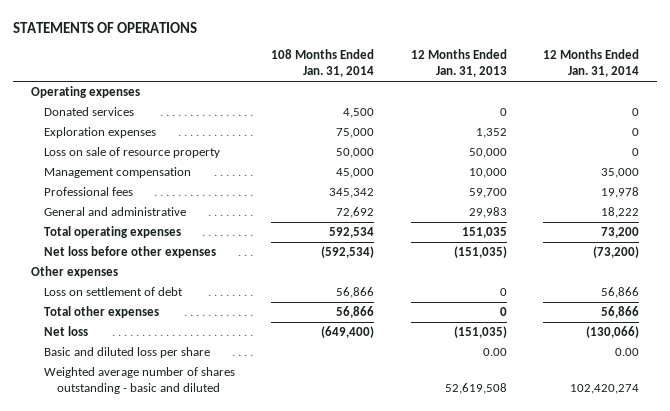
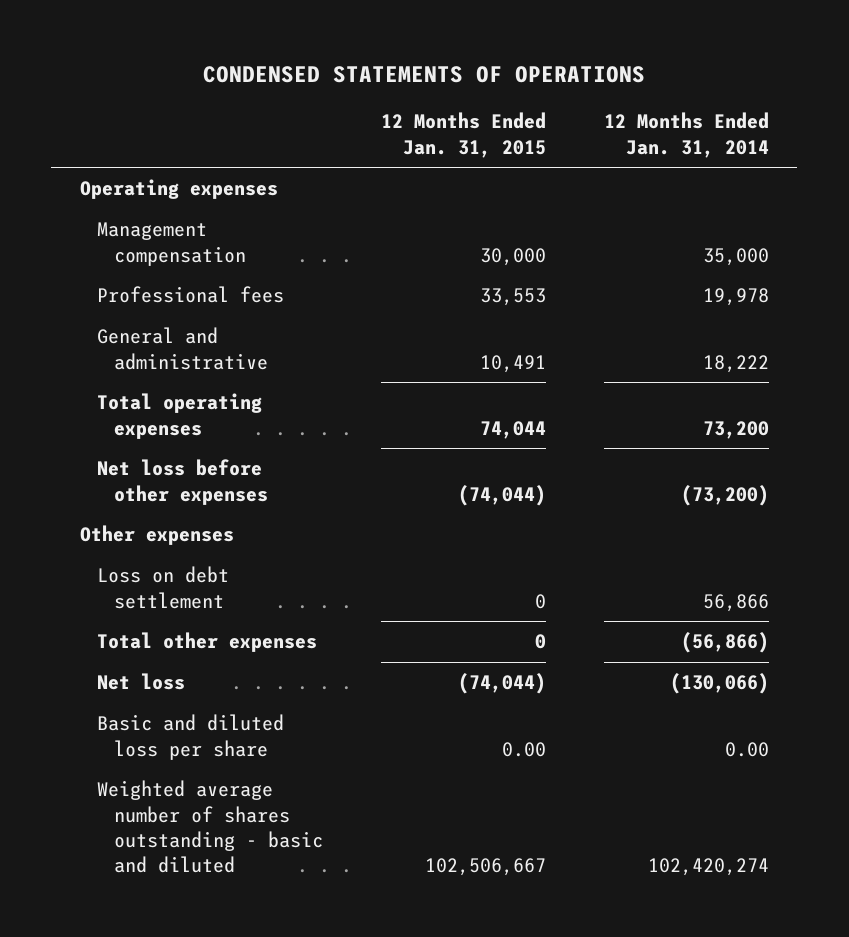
[12,21,197,33] STATEMENTS OF OPERATIONS -> [203,65,646,83] CONDENSED STATEMENTS OF OPERATIONS
[271,49,375,78] 108 Months Ended Jan. 31, 2014 -> none
[410,49,507,78] 12 Months Ended Jan. 31, 2013 -> none
none -> [381,112,547,158] 12 Months Ended Jan. 31, 2015
[43,107,134,117] Donated services -> none
[43,127,156,139] Exploration expenses -> none
[43,147,220,159] Loss on sale of resource property -> none
[43,287,183,297] Loss on settlement of debt -> [97,566,230,609] Loss on debt settlement
[601,306,640,319] 56,866 -> [680,632,769,654] (56,866)

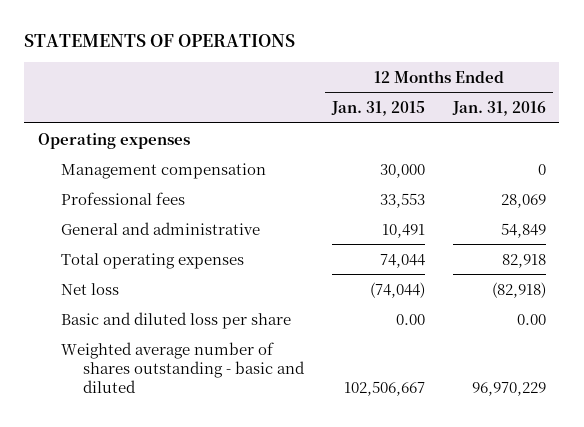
[203,65,646,83] CONDENSED STATEMENTS OF OPERATIONS -> [24,34,296,48] STATEMENTS OF OPERATIONS
[603,112,769,158] 12 Months Ended Jan. 31, 2014 -> none
none -> [451,100,546,116] Jan. 31, 2016
[97,459,269,505] Net loss before other expenses -> none
[80,525,235,546] Other expenses -> none
[97,566,230,609] Loss on debt settlement -> none
[97,632,318,653] Total other expenses -> none

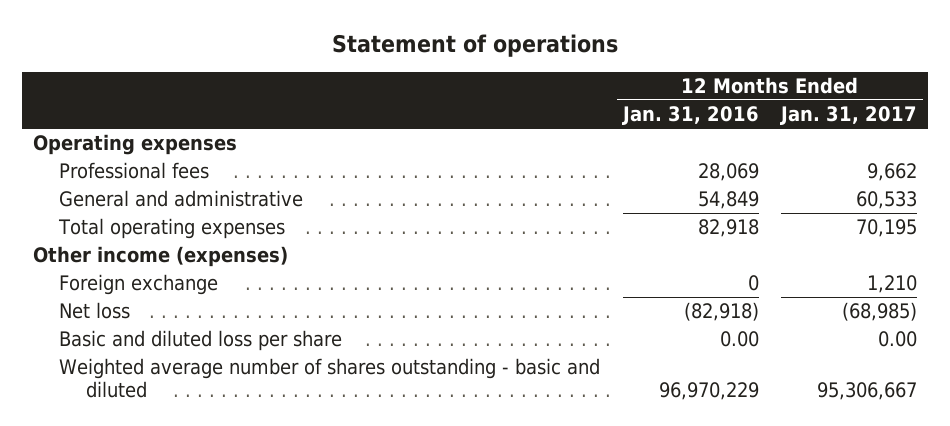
[24,34,296,48] STATEMENTS OF OPERATIONS -> [332,34,619,58] Statement of operations
[331,100,426,116] Jan. 31, 2015 -> none
none -> [780,106,918,126] Jan. 31, 2017
[60,162,266,179] Management compensation -> none
none -> [33,246,289,268] Other income (expenses)
none -> [59,274,219,296] Foreign exchange

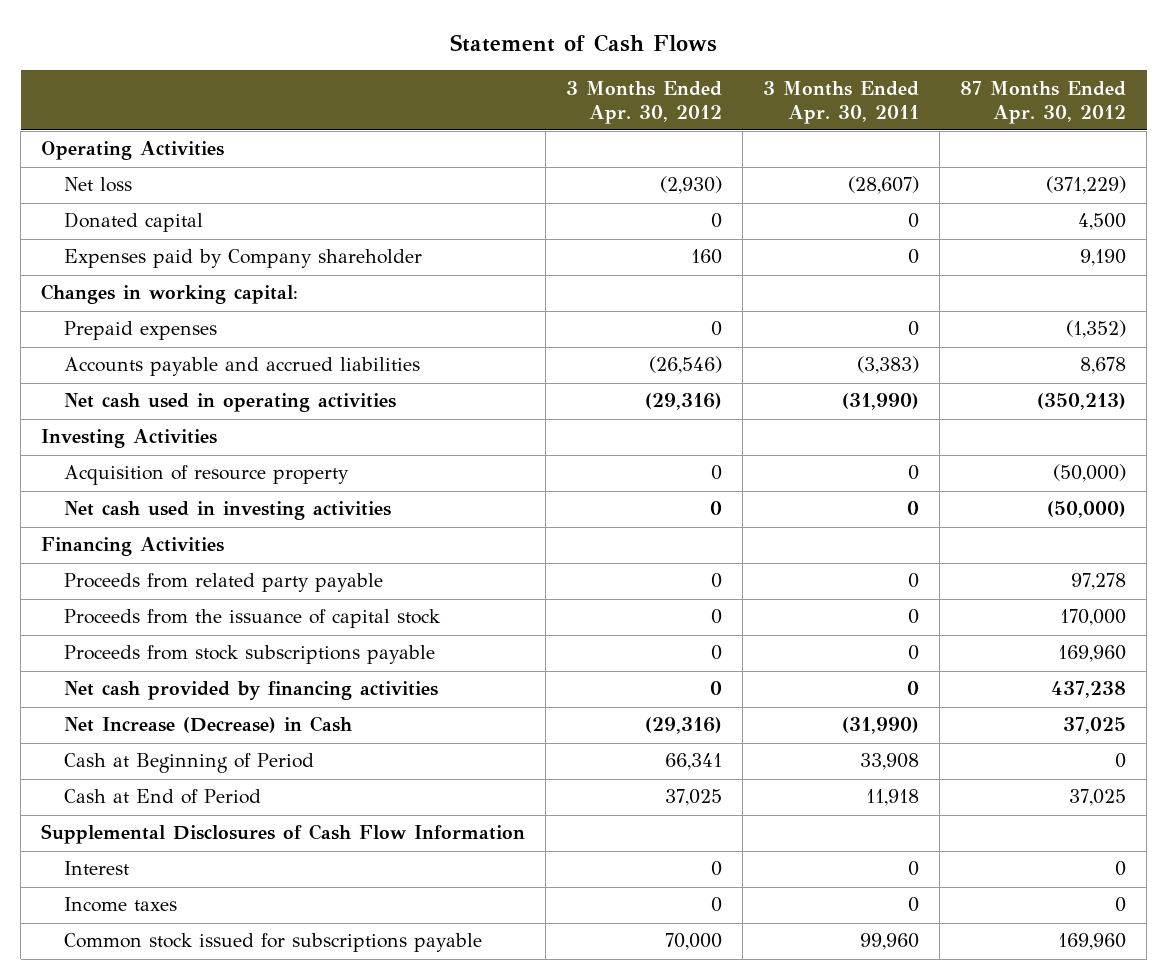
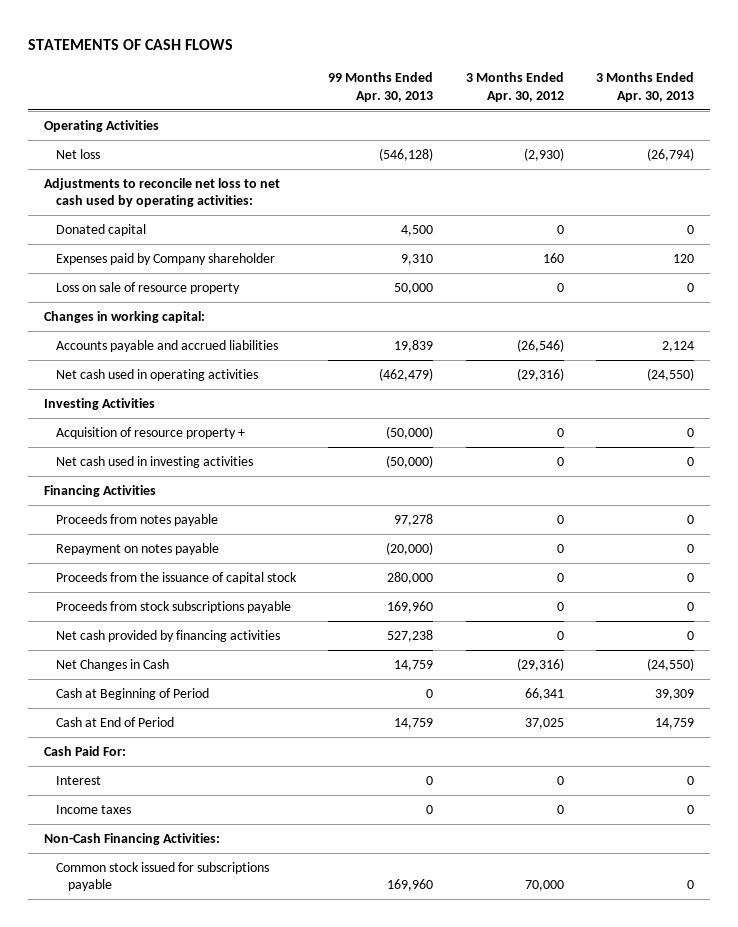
[449,34,717,53] Statement of Cash Flows -> [28,38,234,50] STATEMENTS OF CASH FLOWS
[763,80,920,124] 3 Months Ended Apr. 30, 2011 -> none
[960,80,1127,124] 87 Months Ended Apr. 30, 2012 -> none
none -> [328,72,434,102] 99 Months Ended Apr. 30, 2013
none -> [595,72,694,102] 3 Months Ended Apr. 30, 2013
none -> [44,177,281,208] Adjustments to reconcile net loss to net cash used by operating activities:
none -> [56,281,241,294] Loss on sale of resource property
[63,321,217,341] Prepaid expenses -> none
[63,465,349,486] Acquisition of resource property -> [56,426,246,439] Acquisition of resource property +
[63,573,383,593] Proceeds from related party payable -> [56,513,219,526] Proceeds from notes payable
none -> [56,542,220,555] Repayment on notes payable
[63,716,352,734] Net Increase (Decrease) in Cash -> [56,658,170,671] Net Changes in Cash
[41,824,526,845] Supplemental Disclosures of Cash Flow Information -> none
none -> [44,745,127,756] Cash Paid For:
none -> [44,832,221,845] Non-Cash Financing Activities:

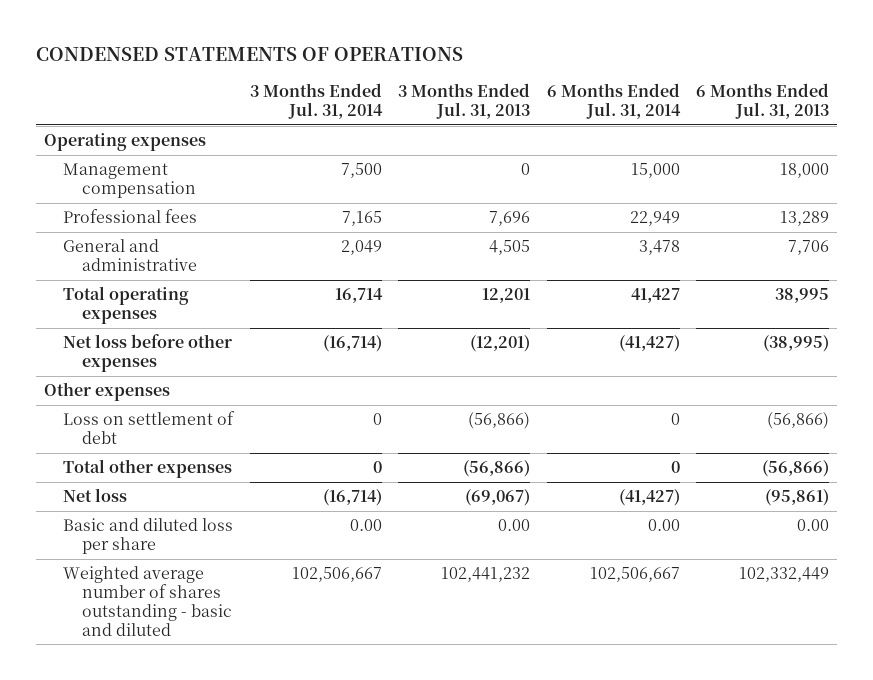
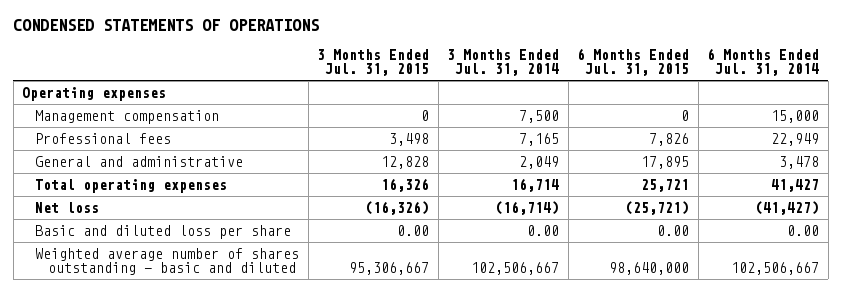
[398,83,531,120] 3 Months Ended Jul. 31, 2013 -> none
[696,83,830,120] 6 Months Ended Jul. 31, 2013 -> none
none -> [317,48,430,76] 3 Months Ended Jul. 31, 2015
none -> [577,47,690,76] 6 Months Ended Jul. 31, 2015
[63,334,233,373] Net loss before other expenses -> none
[43,382,170,402] Other expenses -> none
[63,411,236,445] Loss on settlement of debt -> none
[63,459,233,479] Total other expenses -> none

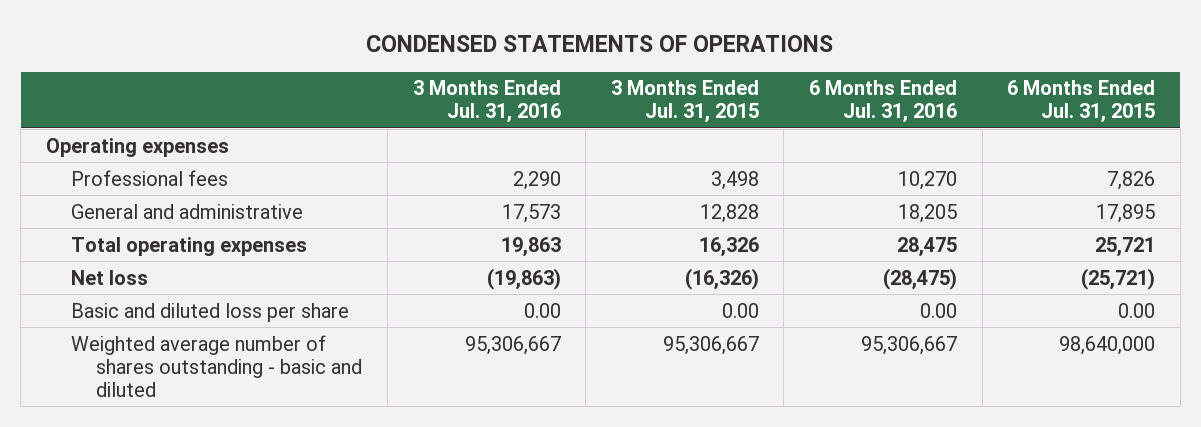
[447,48,560,76] 3 Months Ended Jul. 31, 2014 -> none
[707,47,820,76] 6 Months Ended Jul. 31, 2014 -> none
none -> [412,80,561,124] 3 Months Ended Jul. 31, 2016
none -> [808,80,957,124] 6 Months Ended Jul. 31, 2016
[35,110,220,125] Management compensation -> none

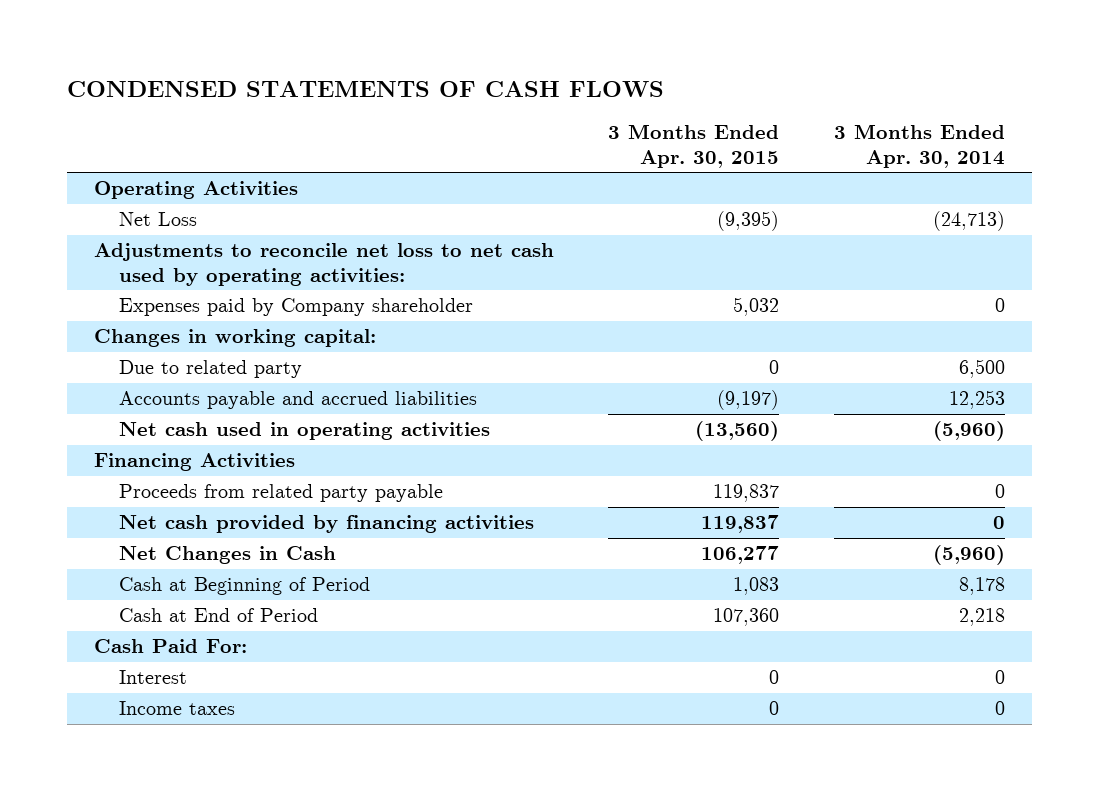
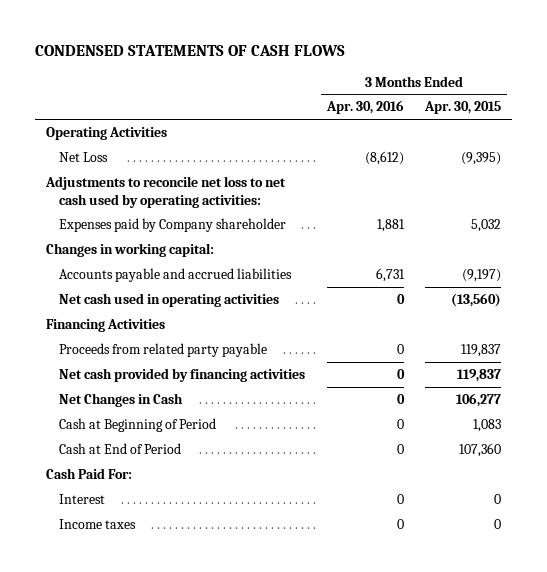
[834,124,1006,168] 3 Months Ended Apr. 30, 2014 -> none
none -> [325,100,404,115] Apr. 30, 2016
[119,360,303,379] Due to related party -> none

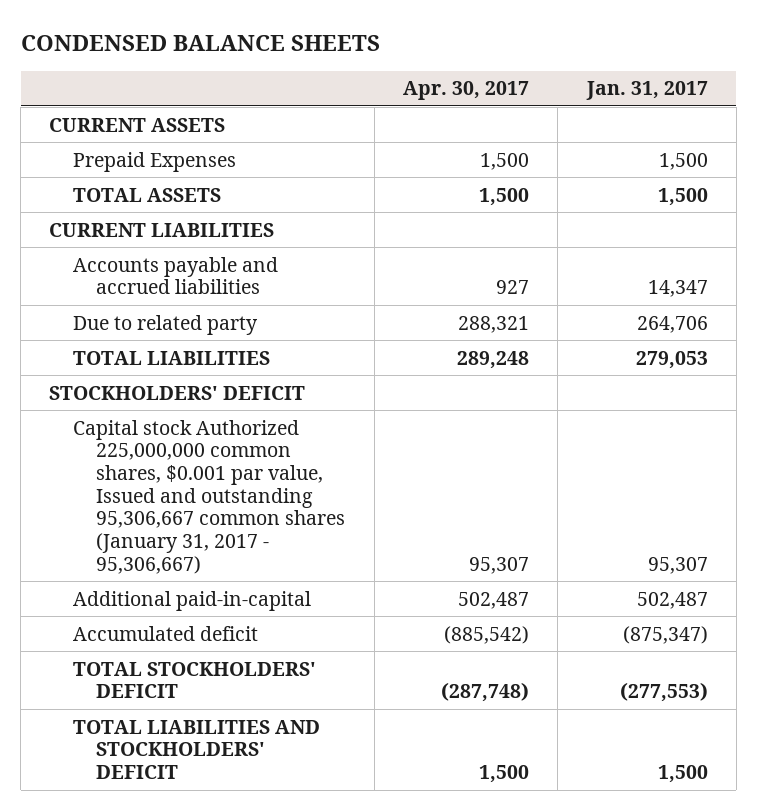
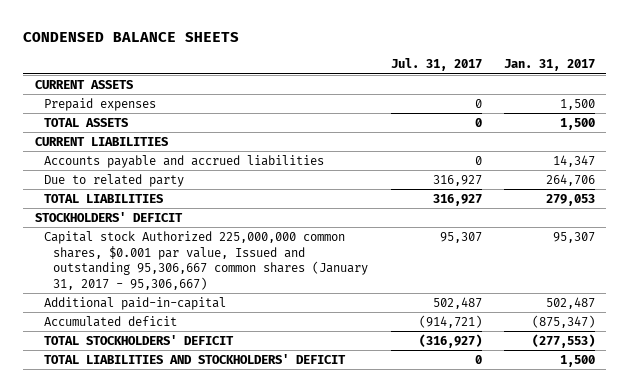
[403,81,530,101] Apr. 30, 2017 -> none
none -> [390,58,482,72] Jul. 31, 2017
[72,151,236,172] Prepaid Expenses -> [43,97,156,111] Prepaid expenses

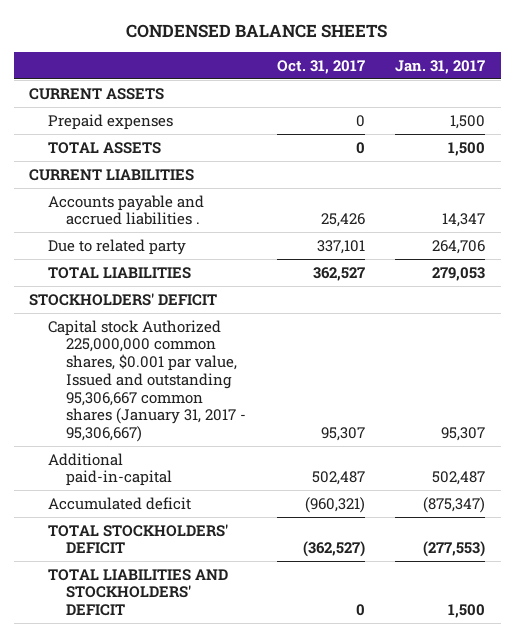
[390,58,482,72] Jul. 31, 2017 -> none
none -> [276,59,365,74] Oct. 31, 2017
[43,154,324,168] Accounts payable and accrued liabilities -> [47,194,204,226] Accounts payable and accrued liabilities .

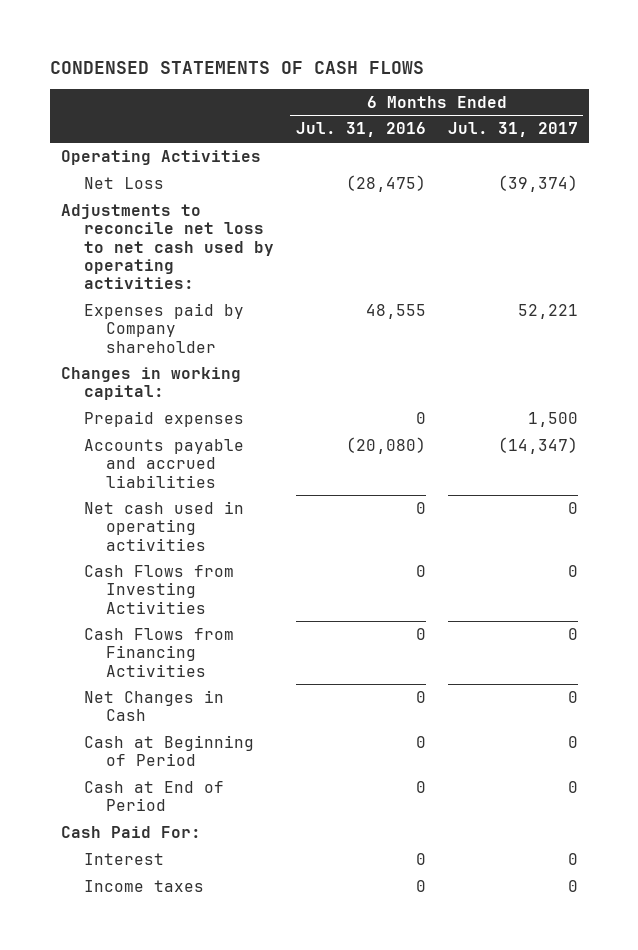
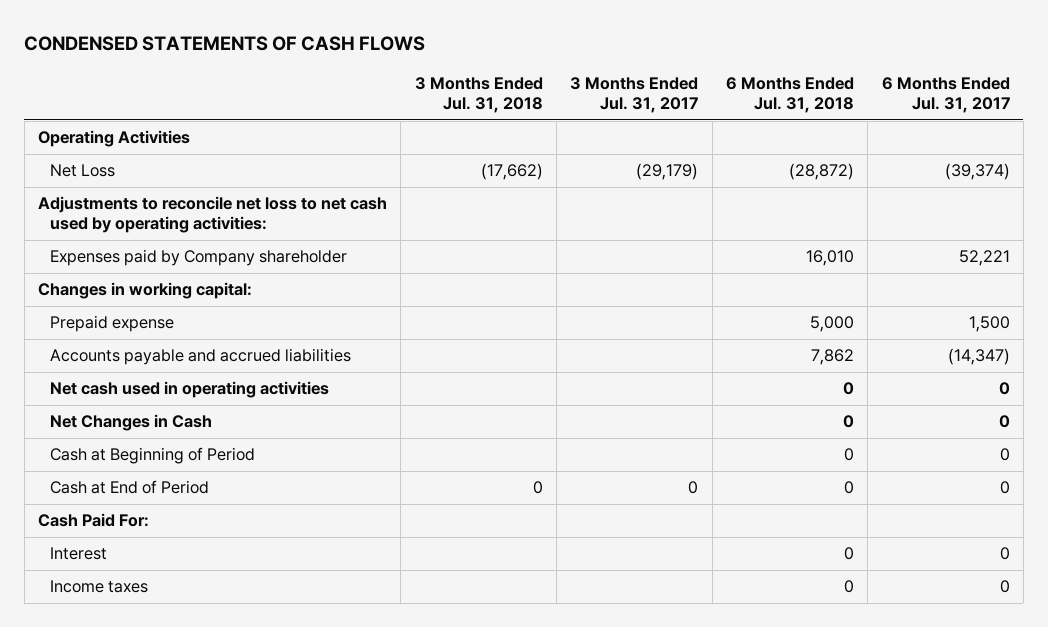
[295,122,426,138] Jul. 31, 2016 -> none
none -> [414,77,543,114] 3 Months Ended Jul. 31, 2018
none -> [570,77,699,114] 3 Months Ended Jul. 31, 2017
none -> [725,77,854,114] 6 Months Ended Jul. 31, 2018
[83,410,244,427] Prepaid expenses -> [50,315,175,333] Prepaid expense
[83,564,234,614] Cash Flows from Investing Activities -> none
[83,627,234,677] Cash Flows from Financing Activities -> none

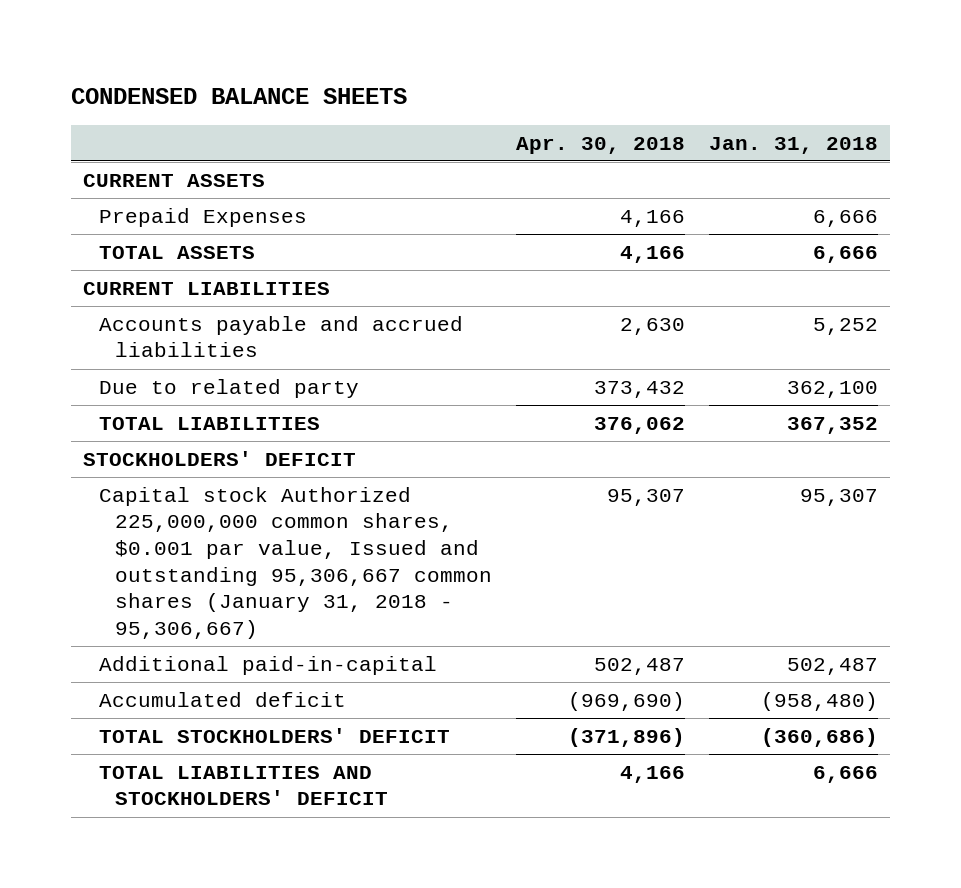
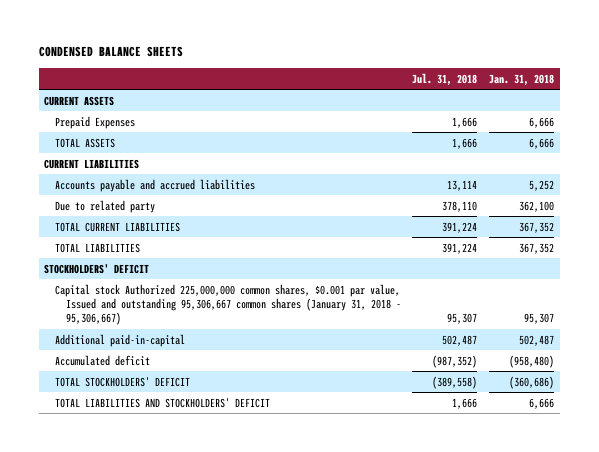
[516,136,686,154] Apr. 30, 2018 -> none
none -> [412,72,478,86] Jul. 31, 2018
none -> [55,221,181,232] TOTAL CURRENT LIABILITIES

